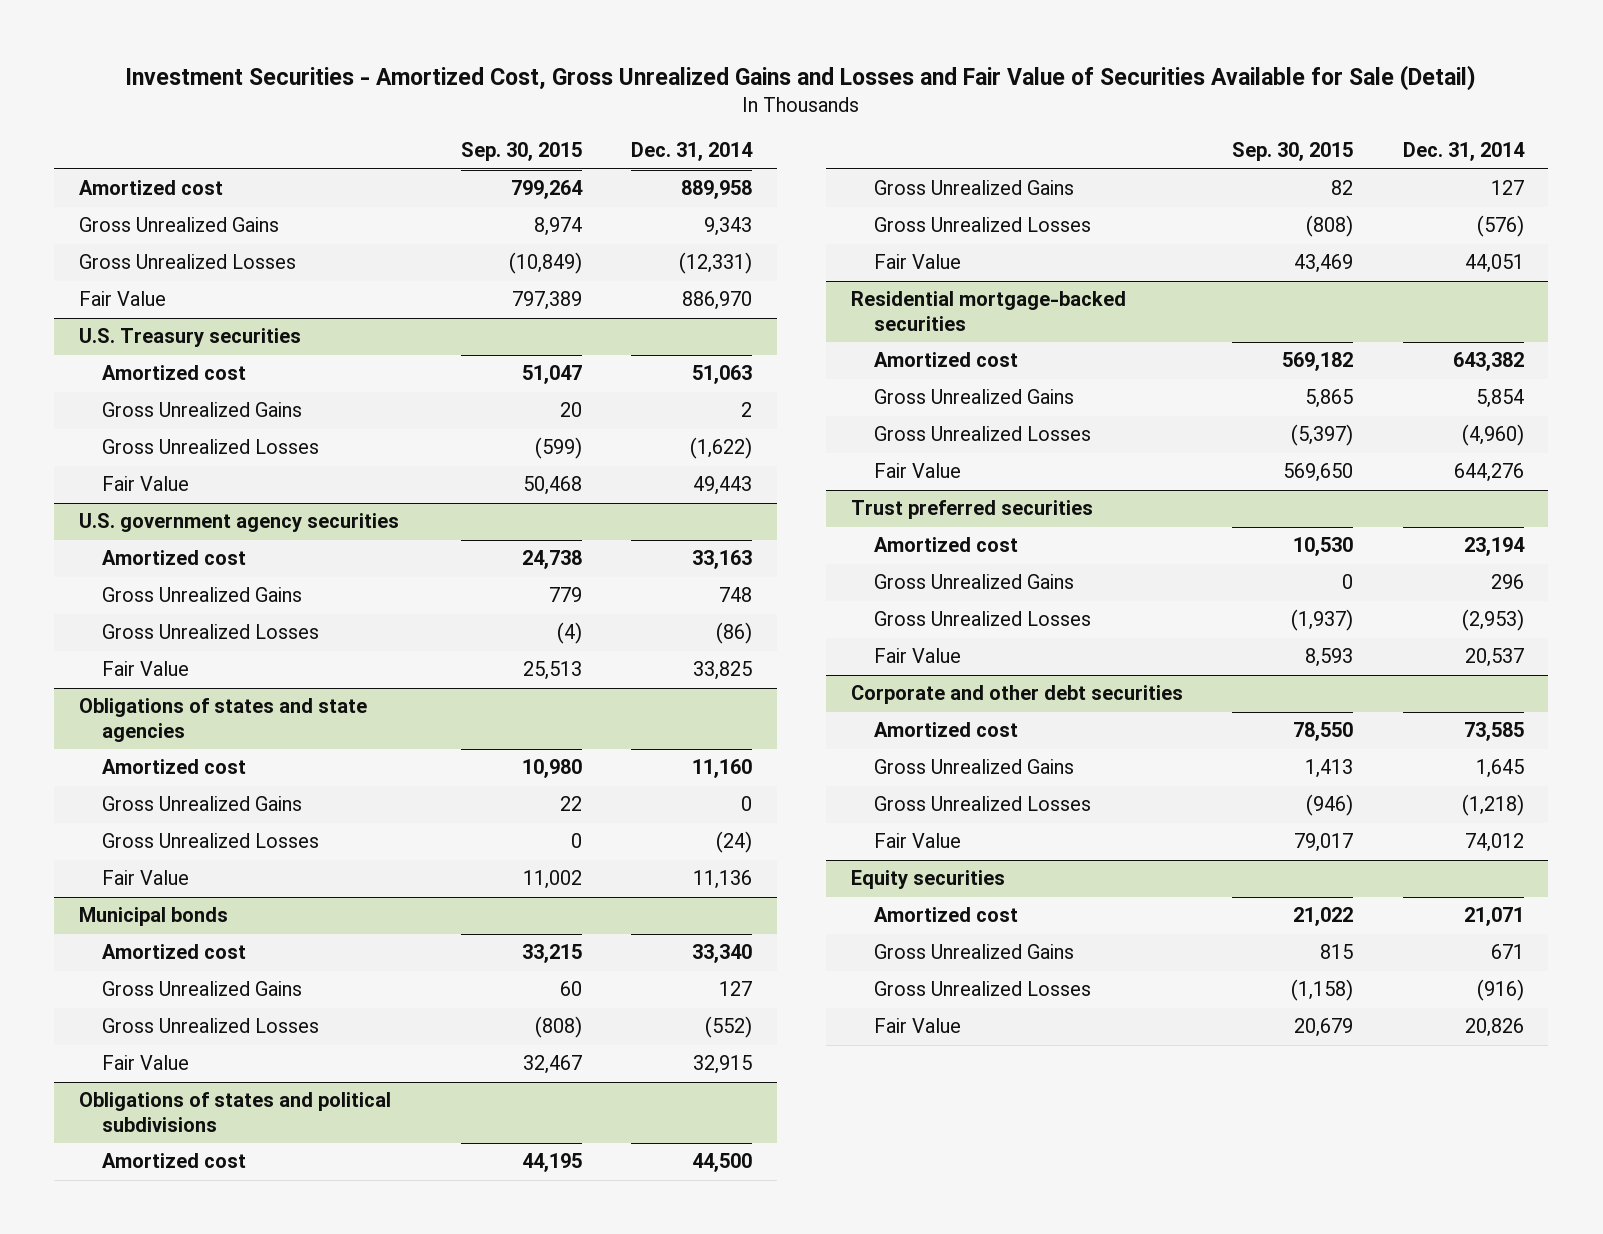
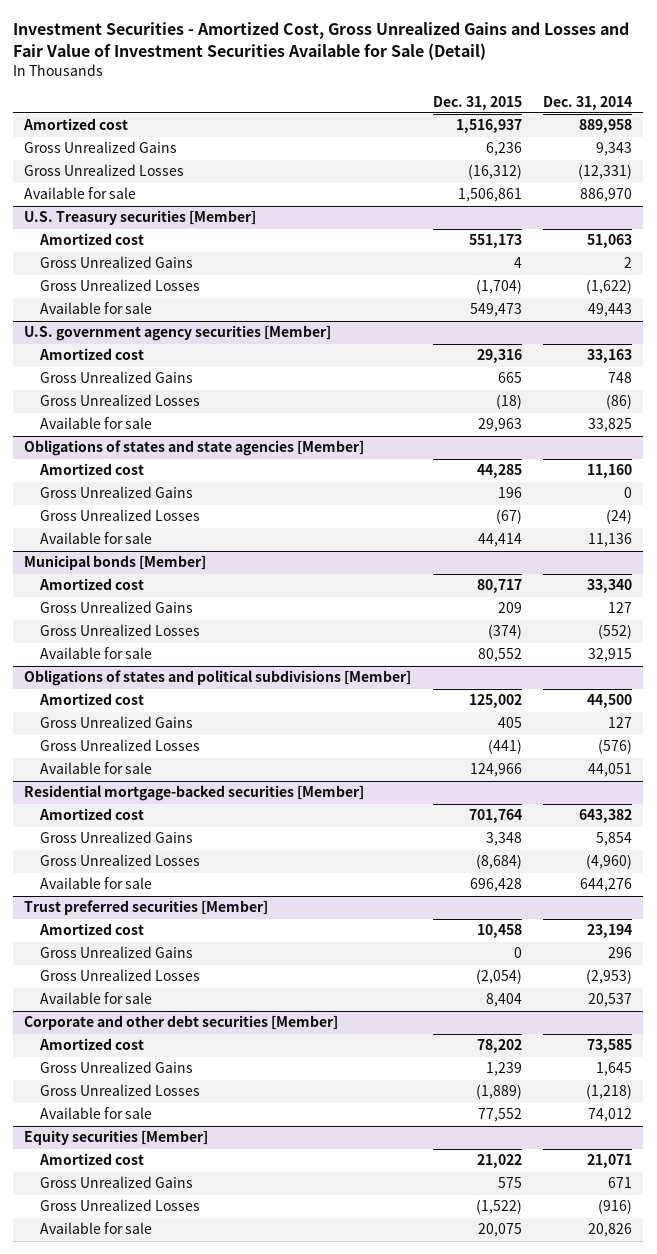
[125,65,1477,92] Investment Securities - Amortized Cost, Gross Unrealized Gains and Losses and Fair Value of Securities Available for Sale (Detail) -> [13,22,630,61] Investment Securities - Amortized Cost, Gross Unrealized Gains and Losses and Fair Value of Investment Securities Available for Sale (Detail)
[460,142,582,162] Sep. 30, 2015 -> none
none -> [432,95,522,110] Dec. 31, 2015
[79,291,167,307] Fair Value -> [24,187,137,200] Available for sale
[79,328,302,348] U.S. Treasury securities -> [24,210,257,226] U.S. Treasury securities [Member]
[102,476,190,492] Fair Value -> [40,302,153,315] Available for sale
[79,513,400,533] U.S. government agency securities -> [24,325,332,342] U.S. government agency securities [Member]
[102,661,190,677] Fair Value -> [40,417,153,430] Available for sale
[79,698,368,742] Obligations of states and state agencies -> [24,440,365,457] Obligations of states and state agencies [Member]
[102,870,190,886] Fair Value -> [40,532,153,545] Available for sale
[79,907,229,927] Municipal bonds -> [24,555,207,571] Municipal bonds [Member]
[102,1055,190,1071] Fair Value -> [40,647,153,660] Available for sale
[79,1092,392,1132] Obligations of states and political subdivisions -> [24,670,412,687] Obligations of states and political subdivisions [Member]
[873,254,961,270] Fair Value -> [40,762,153,775] Available for sale
[850,291,1126,331] Residential mortgage-backed securities -> [24,785,365,802] Residential mortgage-backed securities [Member]
[873,463,961,479] Fair Value -> [40,877,153,890] Available for sale
[850,500,1093,520] Trust preferred securities -> [24,900,269,916] Trust preferred securities [Member]
[873,648,961,664] Fair Value -> [40,992,153,1005] Available for sale
[850,685,1183,705] Corporate and other debt securities -> [24,1015,339,1031] Corporate and other debt securities [Member]
[873,833,961,849] Fair Value -> [40,1107,153,1120] Available for sale
[850,870,1005,890] Equity securities -> [24,1130,209,1146] Equity securities [Member]
[873,1018,961,1034] Fair Value -> [40,1222,153,1235] Available for sale

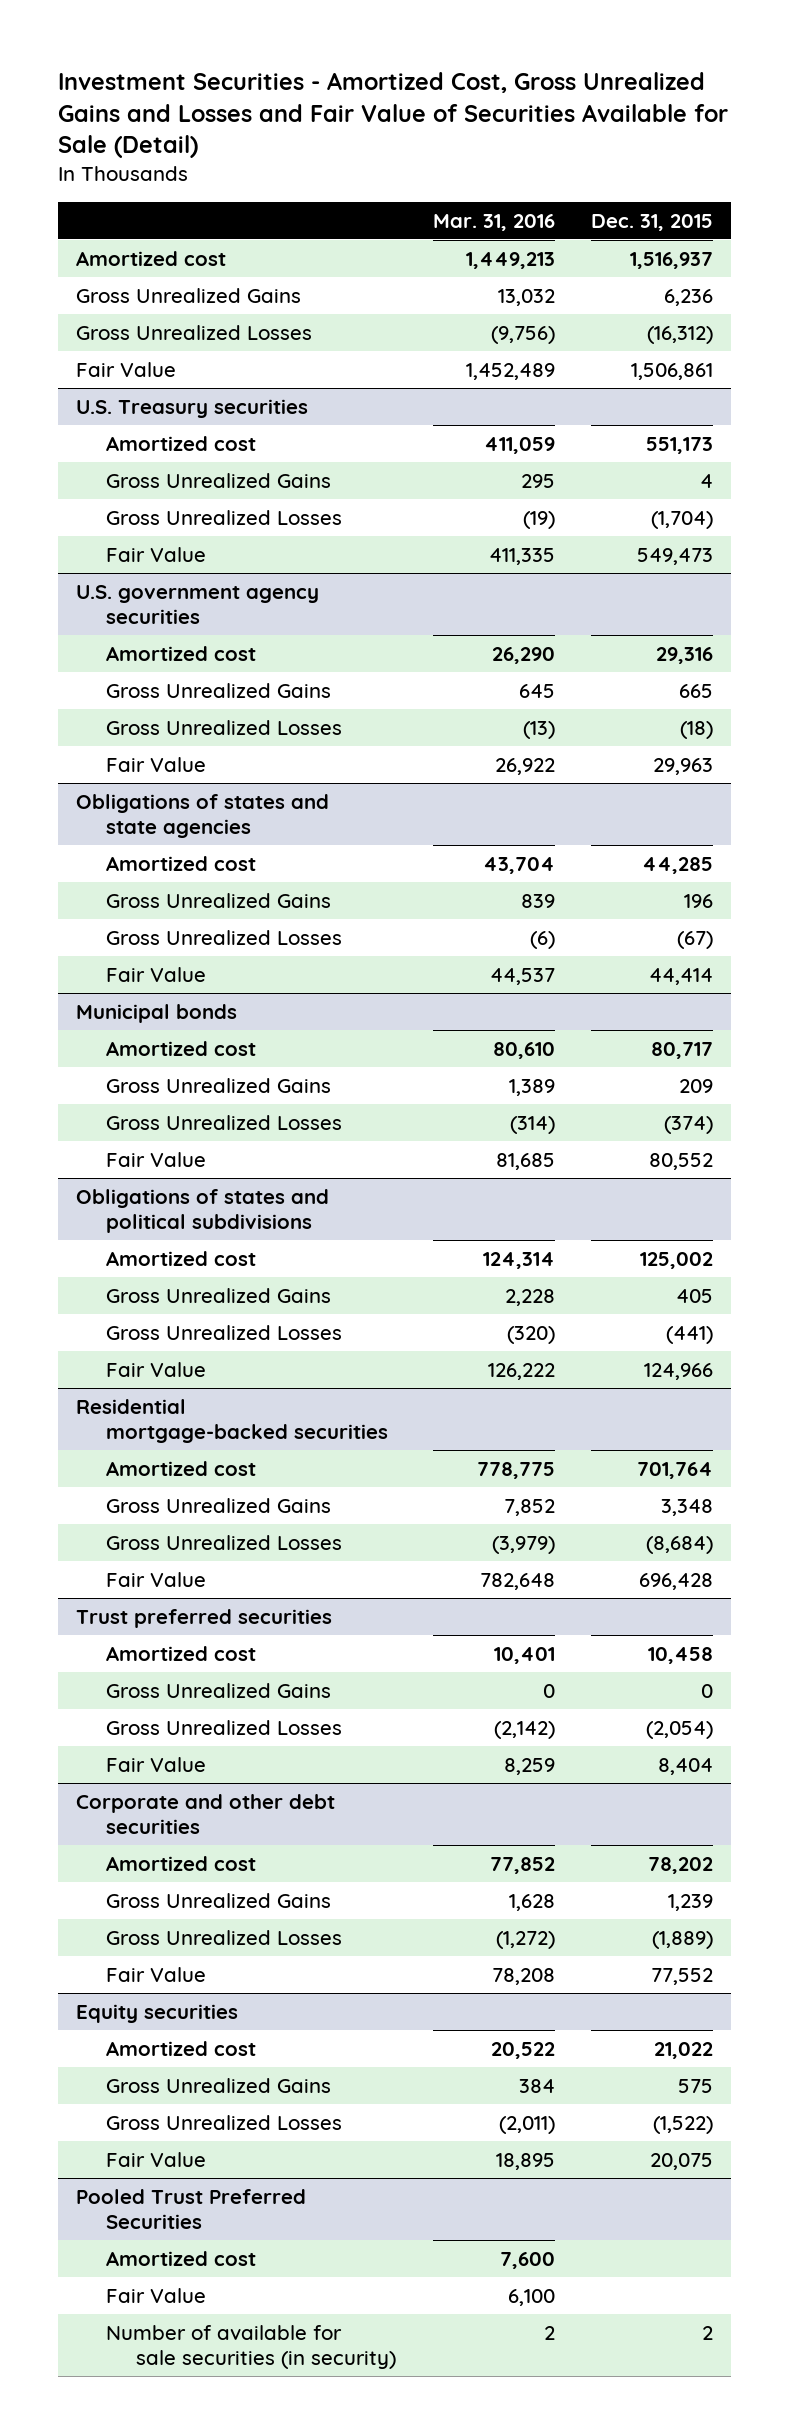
[13,22,630,61] Investment Securities - Amortized Cost, Gross Unrealized Gains and Losses and Fair Value of Investment Securities Available for Sale (Detail) -> [57,71,728,159] Investment Securities - Amortized Cost, Gross Unrealized Gains and Losses and Fair Value of Securities Available for Sale (Detail)
[543,95,633,110] Dec. 31, 2014 -> none
none -> [432,213,555,231] Mar. 31, 2016
[24,187,137,200] Available for sale -> [75,361,176,377] Fair Value
[24,210,257,226] U.S. Treasury securities [Member] -> [75,398,308,418] U.S. Treasury securities
[40,302,153,315] Available for sale -> [106,546,207,562] Fair Value
[24,325,332,342] U.S. government agency securities [Member] -> [75,584,319,624] U.S. government agency securities
[40,417,153,430] Available for sale -> [106,756,207,772] Fair Value
[24,440,365,457] Obligations of states and state agencies [Member] -> [75,793,329,838] Obligations of states and state agencies
[40,532,153,545] Available for sale -> [106,966,207,982] Fair Value
[24,555,207,571] Municipal bonds [Member] -> [75,1003,237,1023] Municipal bonds
[40,647,153,660] Available for sale -> [106,1151,207,1167] Fair Value
[24,670,412,687] Obligations of states and political subdivisions [Member] -> [75,1188,329,1233] Obligations of states and political subdivisions
[40,762,153,775] Available for sale -> [106,1361,207,1377] Fair Value
[24,785,365,802] Residential mortgage-backed securities [Member] -> [75,1398,389,1443] Residential mortgage-backed securities
[40,877,153,890] Available for sale -> [106,1571,207,1587] Fair Value
[24,900,269,916] Trust preferred securities [Member] -> [75,1608,332,1628] Trust preferred securities
[40,992,153,1005] Available for sale -> [106,1756,207,1772] Fair Value
[24,1015,339,1031] Corporate and other debt securities [Member] -> [75,1793,335,1834] Corporate and other debt securities
[40,1107,153,1120] Available for sale -> [106,1966,207,1982] Fair Value
[24,1130,209,1146] Equity securities [Member] -> [75,2003,238,2023] Equity securities
[40,1222,153,1235] Available for sale -> [106,2151,207,2167] Fair Value
none -> [75,2188,306,2229] Pooled Trust Preferred Securities
none -> [106,2250,257,2266] Amortized cost
none -> [106,2287,207,2303] Fair Value
none -> [106,2324,397,2369] Number of available for sale securities (in security)

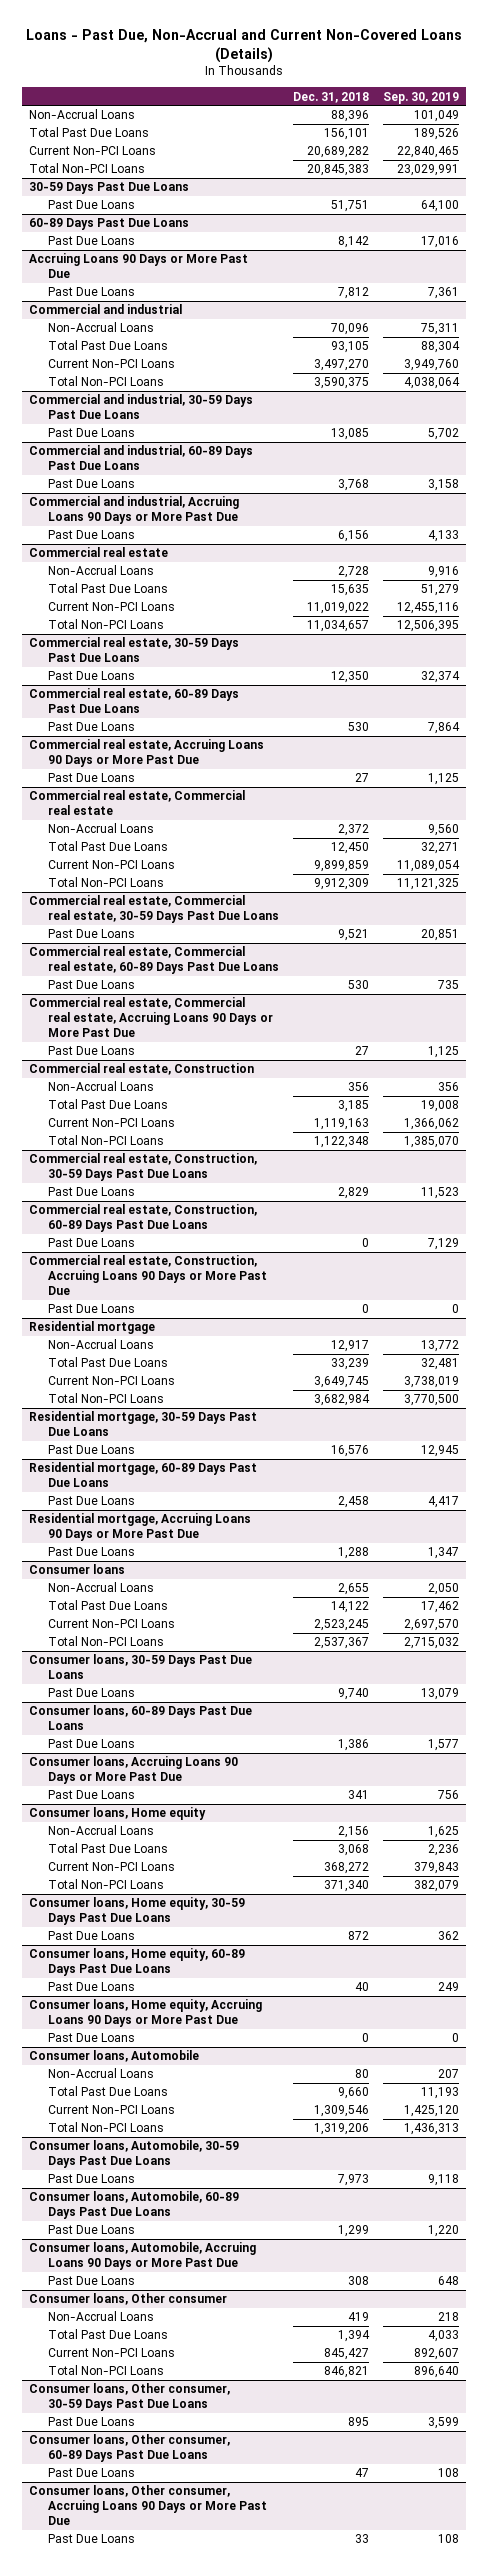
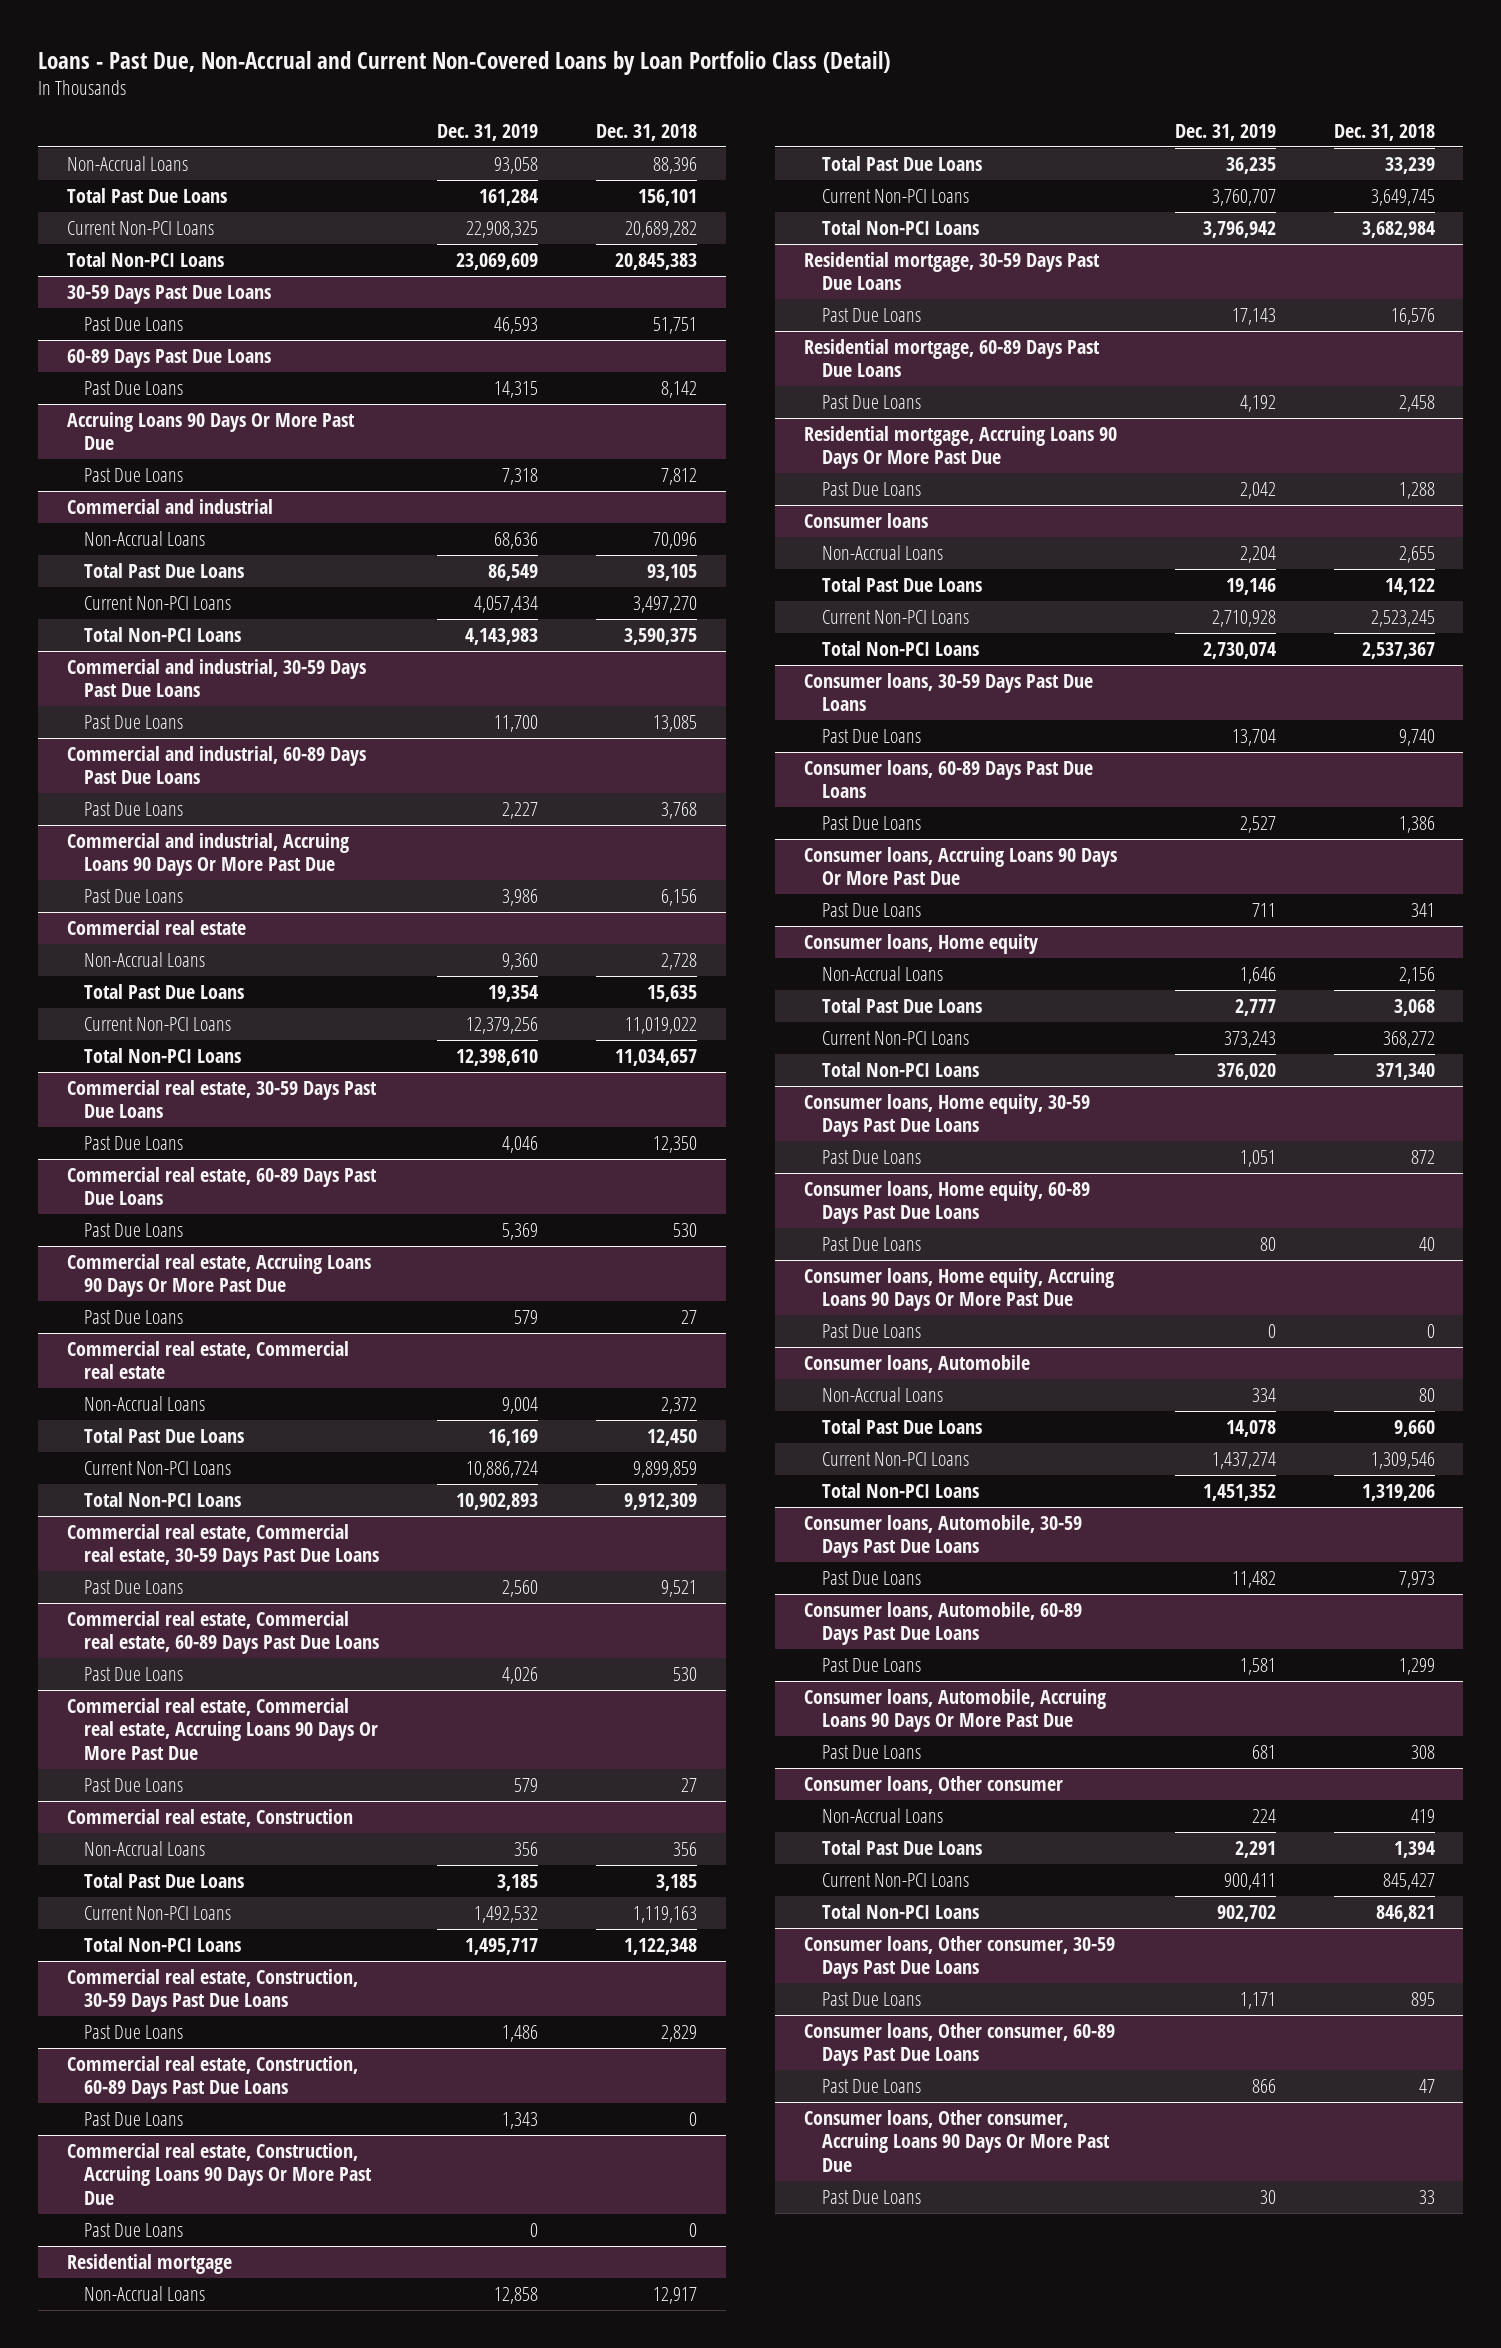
[26,29,463,64] Loans - Past Due, Non-Accrual and Current Non-Covered Loans (Details) -> [37,50,890,75] Loans - Past Due, Non-Accrual and Current Non-Covered Loans by Loan Portfolio Class (Detail)
[383,91,460,104] Sep. 30, 2019 -> none
none -> [437,123,539,141] Dec. 31, 2019
[28,253,248,279] Accruing Loans 90 Days or More Past Due -> [66,411,355,451] Accruing Loans 90 Days Or More Past Due
[28,496,239,525] Commercial and industrial, Accruing Loans 90 Days or More Past Due -> [66,832,349,877] Commercial and industrial, Accruing Loans 90 Days Or More Past Due
[28,739,264,768] Commercial real estate, Accruing Loans 90 Days or More Past Due -> [66,1253,371,1298] Commercial real estate, Accruing Loans 90 Days Or More Past Due
[28,997,273,1038] Commercial real estate, Commercial real estate, Accruing Loans 90 Days or More Past Due -> [66,1697,379,1760] Commercial real estate, Commercial real estate, Accruing Loans 90 Days Or More Past Due
[28,1255,267,1296] Commercial real estate, Construction, Accruing Loans 90 Days or More Past Due -> [66,2142,373,2205] Commercial real estate, Construction, Accruing Loans 90 Days Or More Past Due
[28,1513,251,1542] Residential mortgage, Accruing Loans 90 Days or More Past Due -> [804,425,1118,470] Residential mortgage, Accruing Loans 90 Days Or More Past Due
[28,1756,238,1785] Consumer loans, Accruing Loans 90 Days or More Past Due -> [804,846,1118,886] Consumer loans, Accruing Loans 90 Days Or More Past Due
[28,1999,262,2028] Consumer loans, Home equity, Accruing Loans 90 Days or More Past Due -> [804,1267,1115,1312] Consumer loans, Home equity, Accruing Loans 90 Days Or More Past Due
[28,2242,256,2271] Consumer loans, Automobile, Accruing Loans 90 Days or More Past Due -> [804,1688,1107,1733] Consumer loans, Automobile, Accruing Loans 90 Days Or More Past Due
[28,2485,267,2526] Consumer loans, Other consumer, Accruing Loans 90 Days or More Past Due -> [804,2109,1110,2172] Consumer loans, Other consumer, Accruing Loans 90 Days Or More Past Due

